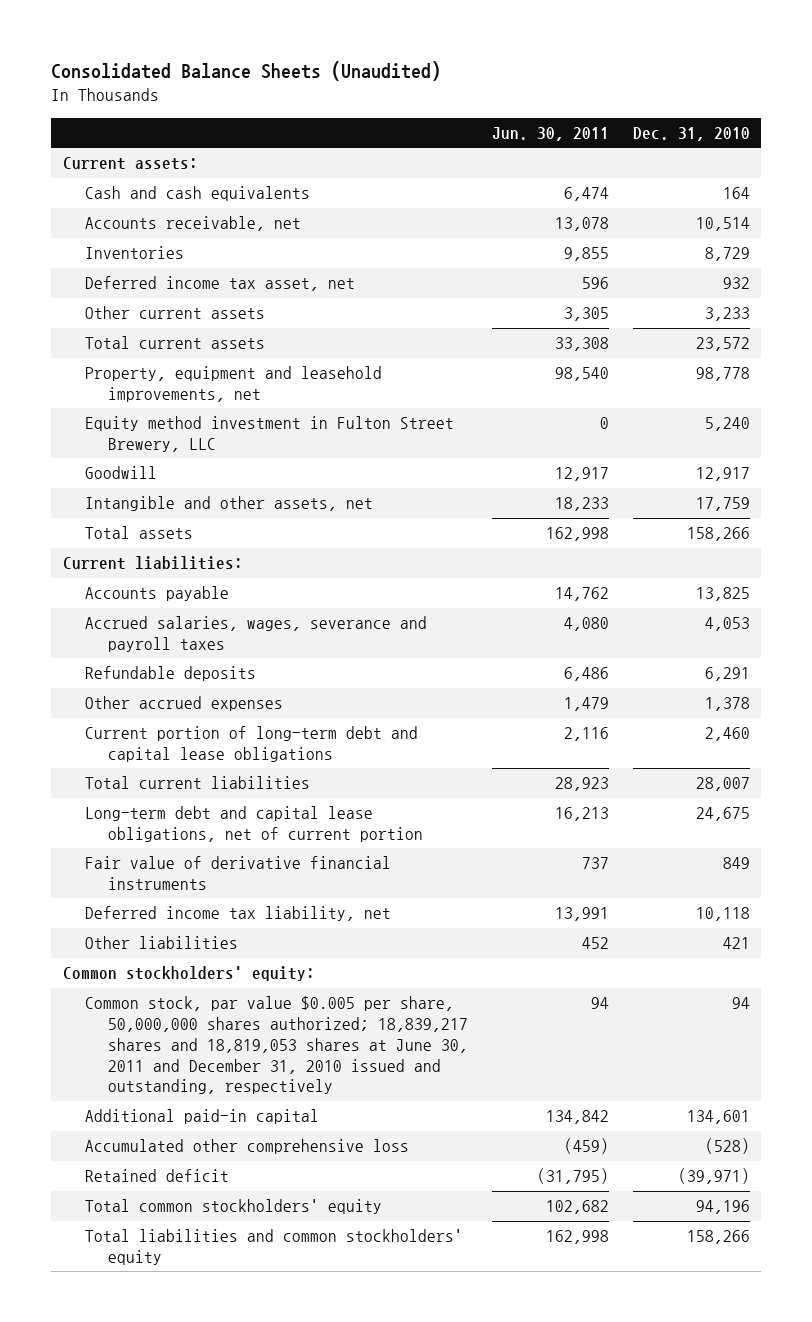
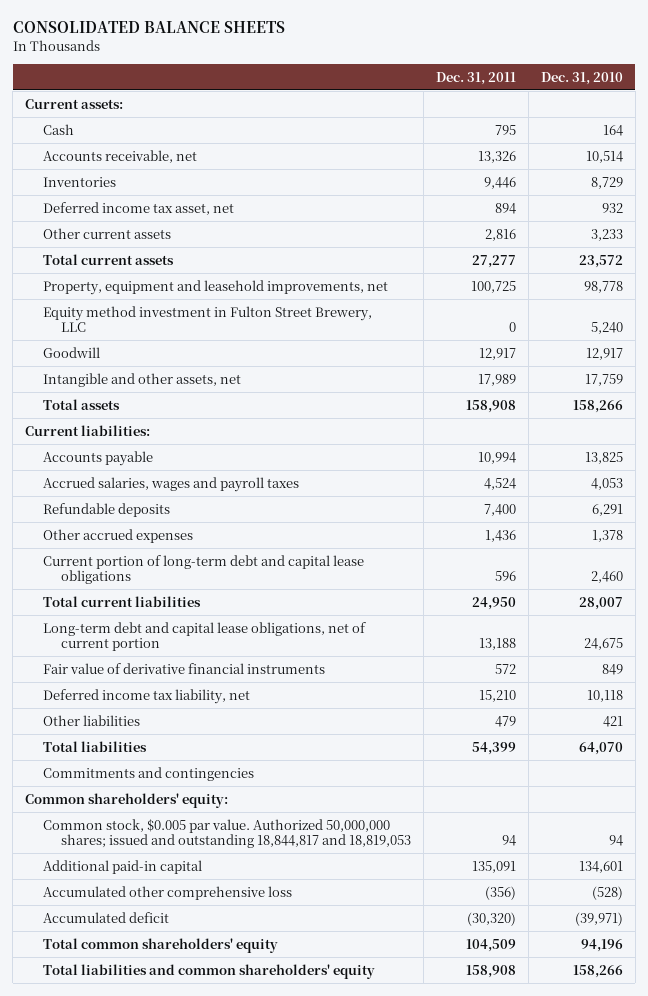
[50,61,441,82] Consolidated Balance Sheets (Unaudited) -> [12,21,285,34] CONSOLIDATED BALANCE SHEETS
[491,126,609,141] Jun. 30, 2011 -> none
none -> [436,71,517,85] Dec. 31, 2011
[85,186,311,202] Cash and cash equivalents -> [43,123,75,135] Cash
[85,616,428,653] Accrued salaries, wages, severance and payroll taxes -> [43,476,300,492] Accrued salaries, wages and payroll taxes
none -> [43,740,148,752] Total liabilities
none -> [43,766,255,781] Commitments and contingencies
[62,966,315,982] Common stockholders' equity: -> [25,792,229,808] Common shareholders' equity:
[85,996,469,1095] Common stock, par value $0.005 per share, 50,000,000 shares authorized; 18,839,217 shares and 18,819,053 shares at June 30, 2011 and December 31, 2010 issued and outstanding, respectively -> [43,818,412,849] Common stock, $0.005 par value. Authorized 50,000,000 shares; issued and outstanding 18,844,817 and 18,819,053
[85,1169,230,1183] Retained deficit -> [43,911,170,923] Accumulated deficit
[85,1199,383,1215] Total common stockholders' equity -> [43,937,279,953] Total common shareholders' equity
[85,1229,464,1266] Total liabilities and common stockholders' equity -> [43,963,376,979] Total liabilities and common shareholders' equity

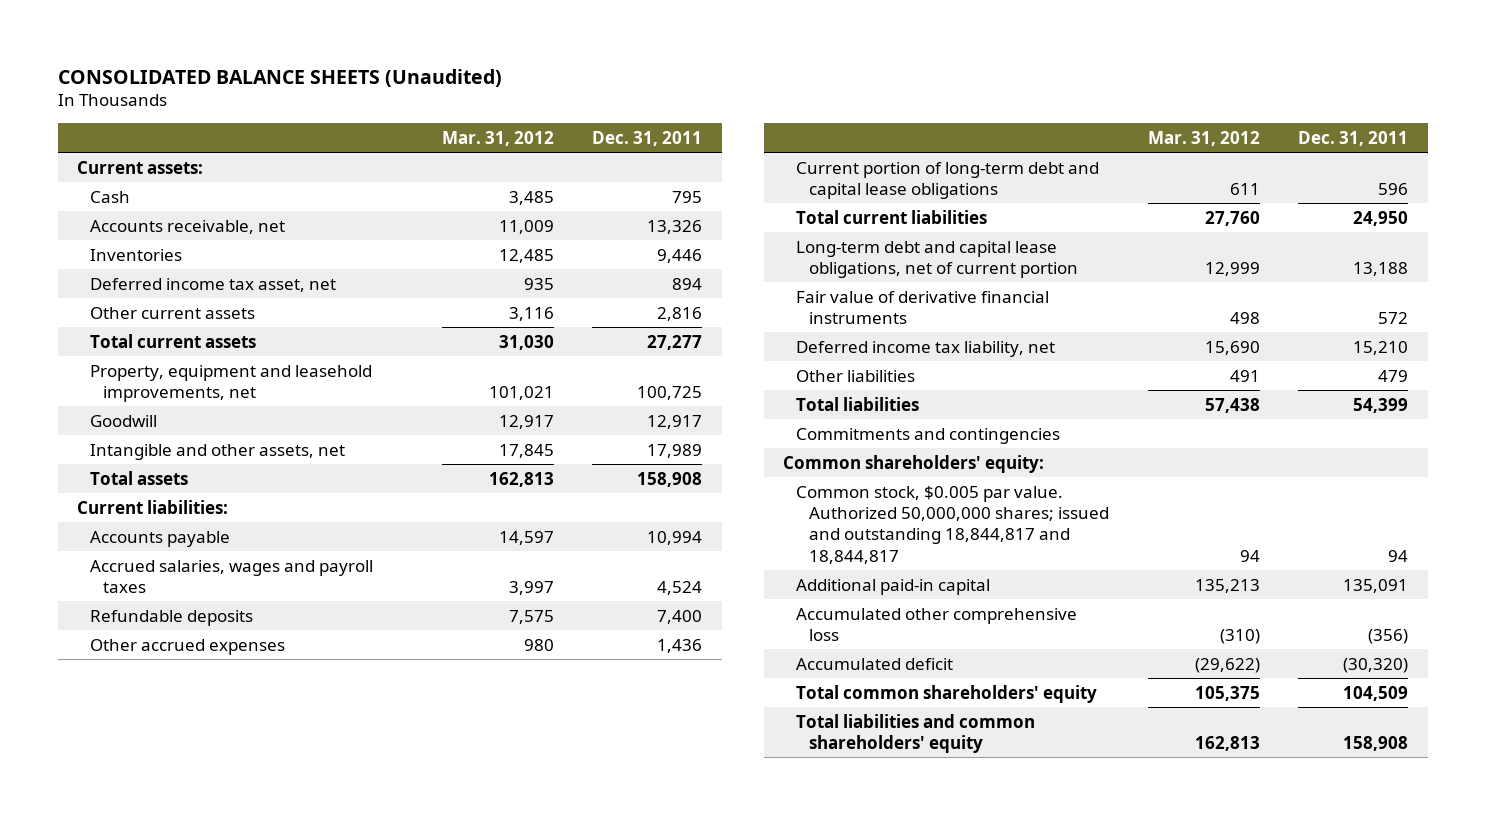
[12,21,285,34] CONSOLIDATED BALANCE SHEETS -> [57,68,502,87] CONSOLIDATED BALANCE SHEETS (Unaudited)
[540,71,623,85] Dec. 31, 2010 -> none
none -> [441,130,554,146] Mar. 31, 2012
[43,305,373,333] Equity method investment in Fulton Street Brewery, LLC -> none
[43,818,412,849] Common stock, $0.005 par value. Authorized 50,000,000 shares; issued and outstanding 18,844,817 and 18,819,053 -> [796,485,1110,564] Common stock, $0.005 par value. Authorized 50,000,000 shares; issued and outstanding 18,844,817 and 18,844,817

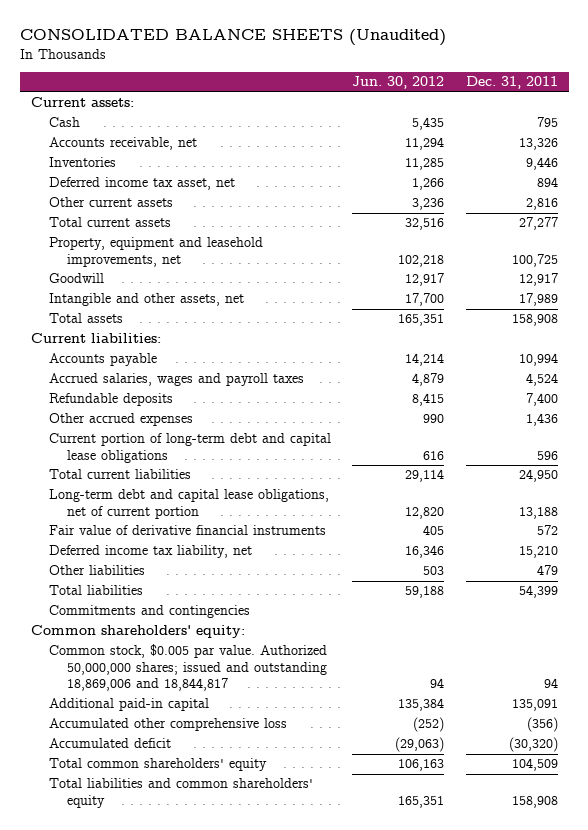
[441,130,554,146] Mar. 31, 2012 -> none
none -> [352,76,445,90] Jun. 30, 2012
[796,485,1110,564] Common stock, $0.005 par value. Authorized 50,000,000 shares; issued and outstanding 18,844,817 and 18,844,817 -> [48,644,327,692] Common stock, $0.005 par value. Authorized 50,000,000 shares; issued and outstanding 18,869,006 and 18,844,817

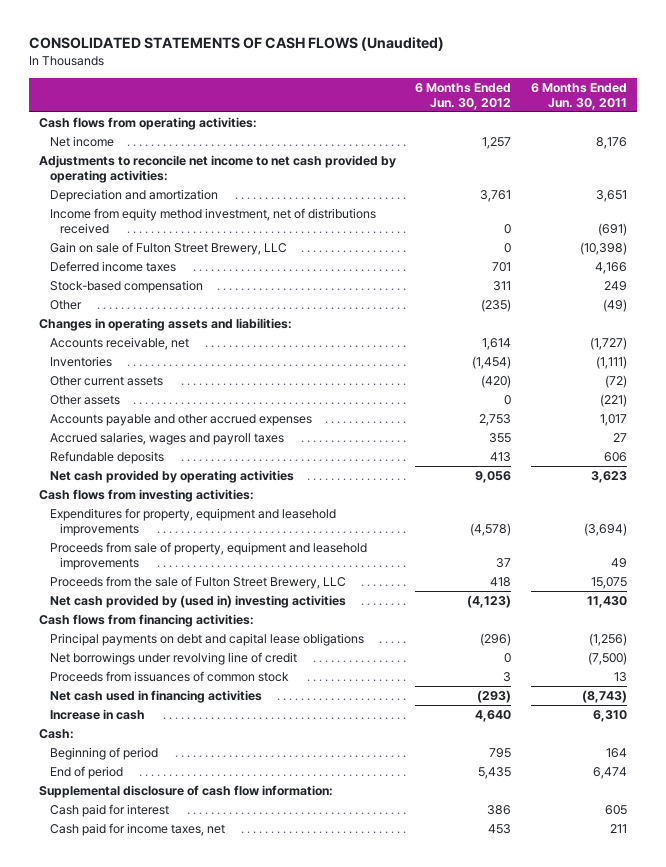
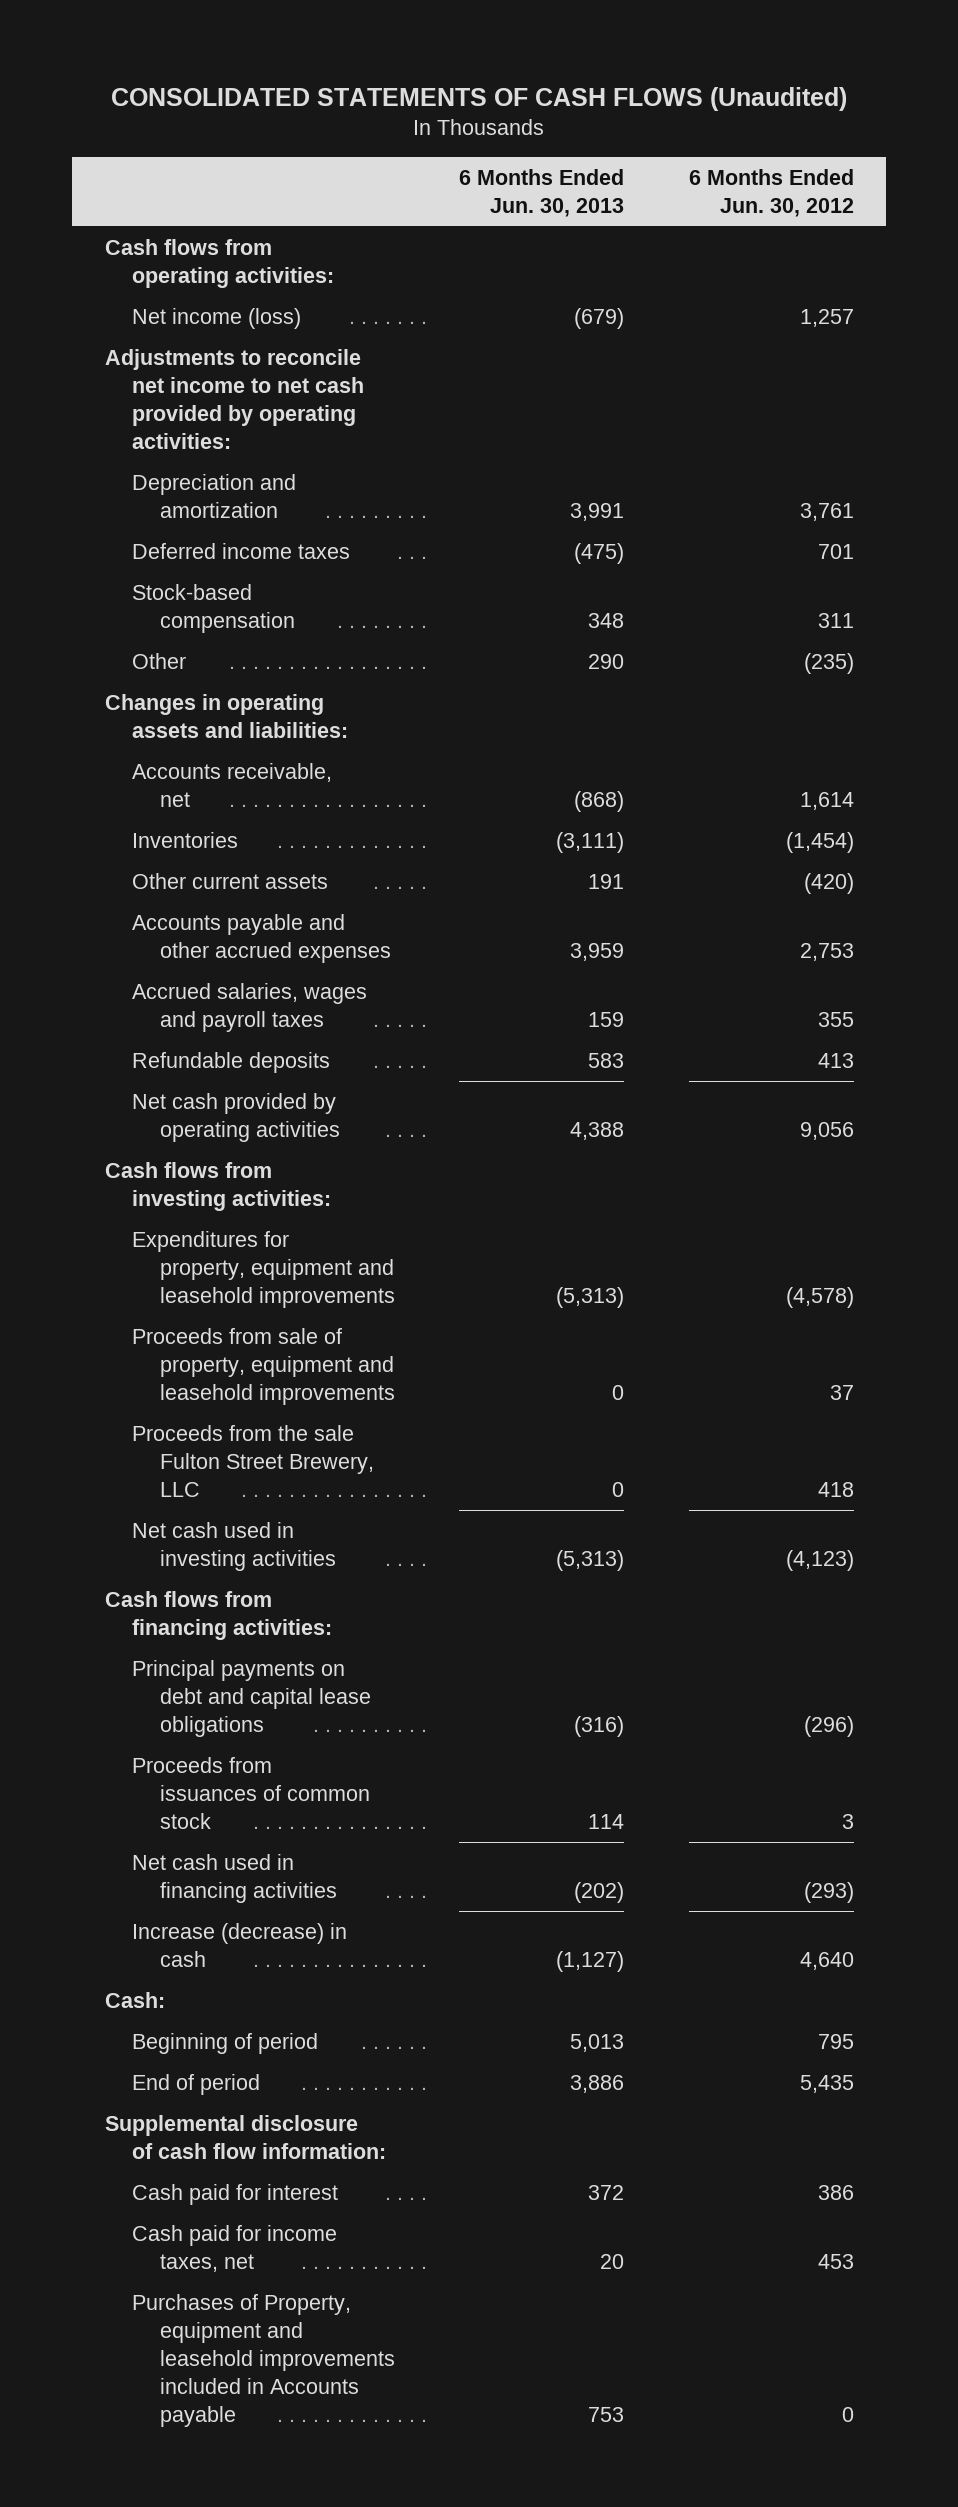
[531,82,628,110] 6 Months Ended Jun. 30, 2011 -> none
none -> [459,168,625,218] 6 Months Ended Jun. 30, 2013
[49,135,114,147] Net income -> [132,307,302,329] Net income (loss)
[49,207,376,234] Income from equity method investment, net of distributions received -> none
[49,241,287,255] Gain on sale of Fulton Street Brewery, LLC -> none
[49,394,120,405] Other assets -> none
[49,575,346,589] Proceeds from the sale of Fulton Street Brewery, LLC -> [132,1424,375,1497] Proceeds from the sale Fulton Street Brewery, LLC
[49,594,346,608] Net cash provided by (used in) investing activities -> [132,1521,337,1571] Net cash used in investing activities
[49,651,297,665] Net borrowings under revolving line of credit -> none
[49,708,145,720] Increase in cash -> [132,1922,348,1967] Increase (decrease) in cash
none -> [132,2293,396,2428] Purchases of Property, equipment and leasehold improvements included in Accounts payable

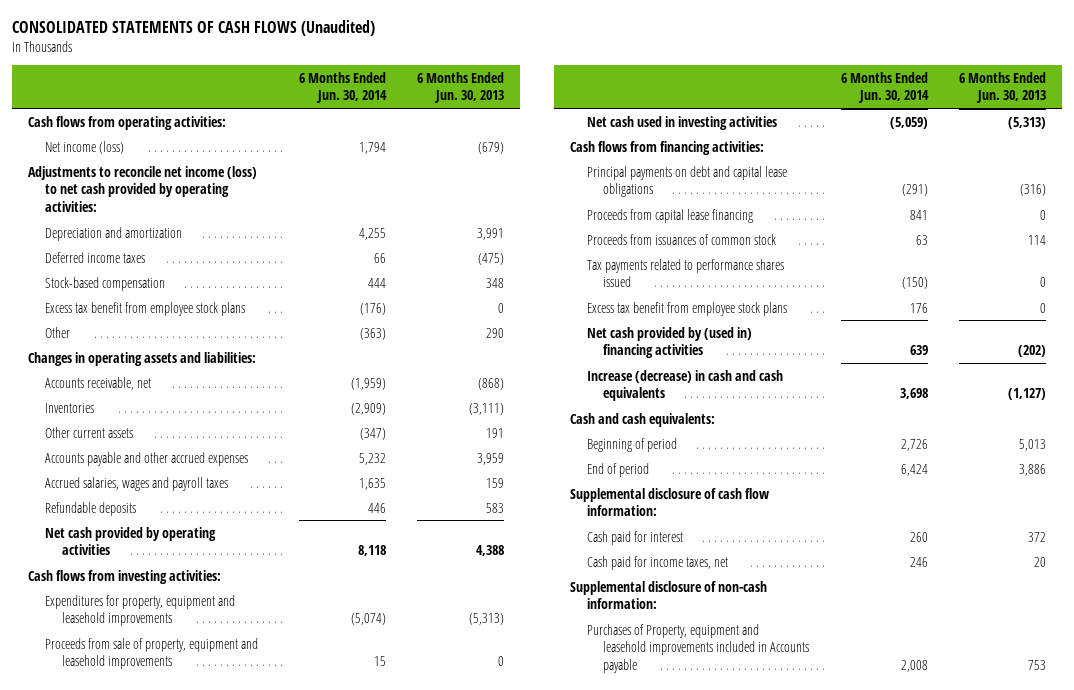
[688,168,854,218] 6 Months Ended Jun. 30, 2012 -> none
none -> [298,71,387,104] 6 Months Ended Jun. 30, 2014
[104,348,365,450] Adjustments to reconcile net income to net cash provided by operating activities: -> [27,165,257,212] Adjustments to reconcile net income (loss) to net cash provided by operating activities:
none -> [44,301,245,316] Excess tax benefit from employee stock plans
[132,1424,375,1497] Proceeds from the sale Fulton Street Brewery, LLC -> none
none -> [586,208,753,223] Proceeds from capital lease financing
none -> [586,258,784,288] Tax payments related to performance shares issued
none -> [586,301,787,316] Excess tax benefit from employee stock plans
[132,1853,338,1903] Net cash used in financing activities -> [586,326,752,359] Net cash provided by (used in) financing activities
[132,1922,348,1967] Increase (decrease) in cash -> [586,369,783,402] Increase (decrease) in cash and cash equivalents
[104,1991,165,2008] Cash: -> [569,412,715,427] Cash and cash equivalents:
none -> [569,580,767,610] Supplemental disclosure of non-cash information:

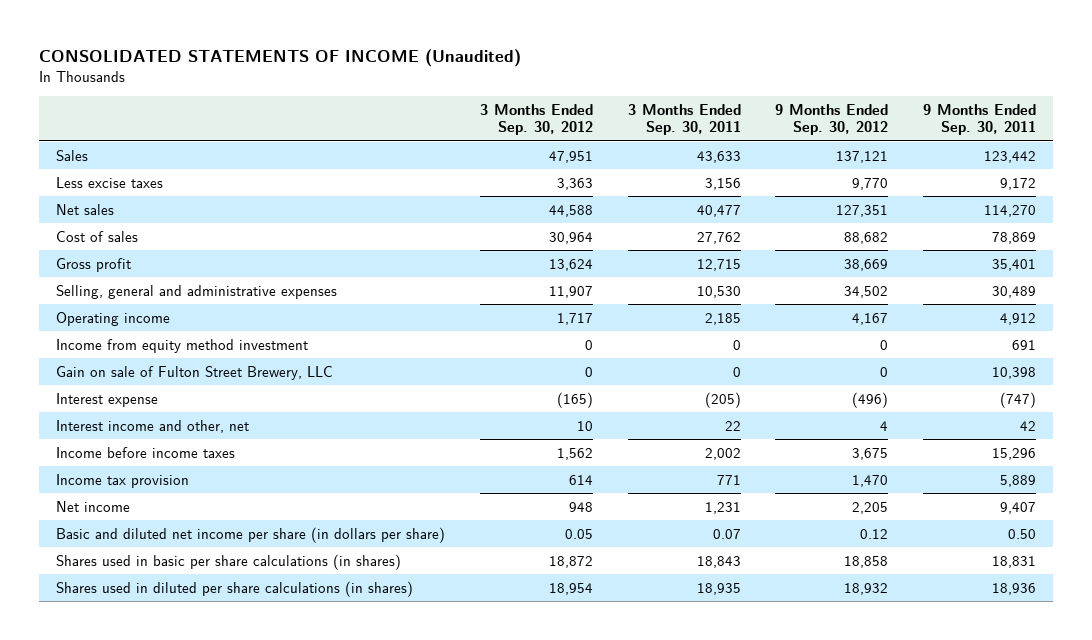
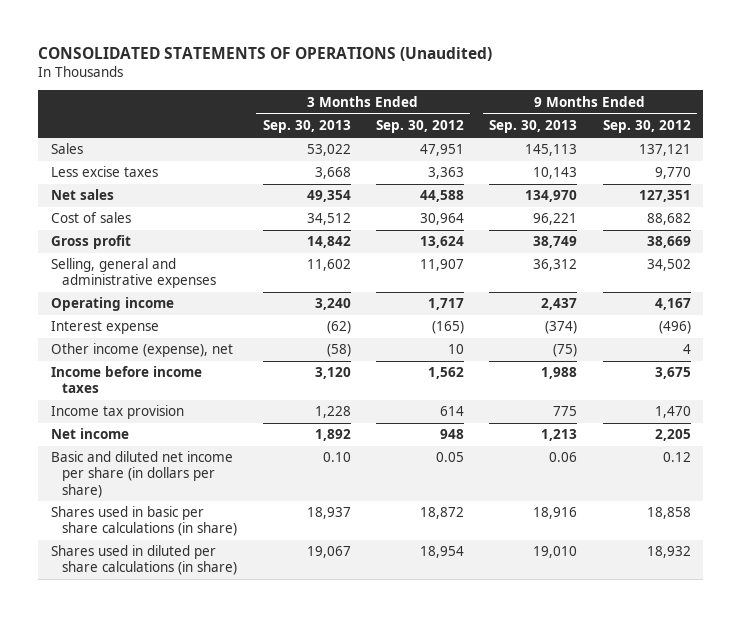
[39,48,522,67] CONSOLIDATED STATEMENTS OF INCOME (Unaudited) -> [38,47,493,62] CONSOLIDATED STATEMENTS OF OPERATIONS (Unaudited)
[627,104,741,136] 3 Months Ended Sep. 30, 2011 -> none
[922,104,1036,136] 9 Months Ended Sep. 30, 2011 -> none
none -> [262,120,351,134] Sep. 30, 2013
none -> [489,120,578,134] Sep. 30, 2013
[56,338,309,353] Income from equity method investment -> none
[56,365,334,380] Gain on sale of Fulton Street Brewery, LLC -> none
[56,419,250,433] Interest income and other, net -> [51,343,234,358] Other income (expense), net
[56,553,402,570] Shares used in basic per share calculations (in shares) -> [51,506,238,537] Shares used in basic per share calculations (in share)
[56,580,414,597] Shares used in diluted per share calculations (in shares) -> [51,545,238,576] Shares used in diluted per share calculations (in share)

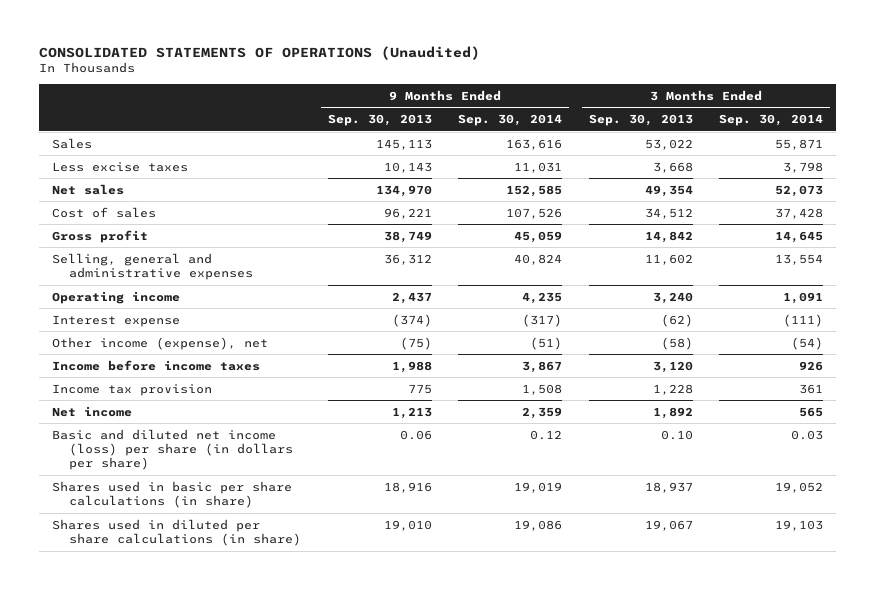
[375,120,464,134] Sep. 30, 2012 -> none
[602,120,691,134] Sep. 30, 2012 -> none
none -> [458,114,563,127] Sep. 30, 2014
none -> [719,114,824,127] Sep. 30, 2014
[51,451,234,498] Basic and diluted net income per share (in dollars per share) -> [52,428,294,471] Basic and diluted net income (loss) per share (in dollars per share)

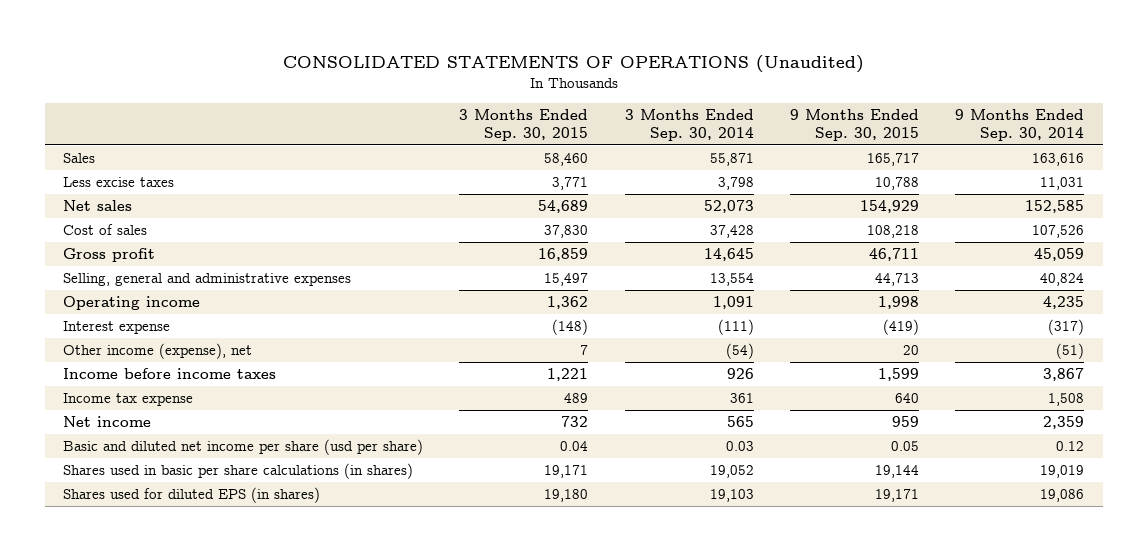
[327,114,432,127] Sep. 30, 2013 -> none
[588,114,693,127] Sep. 30, 2013 -> none
none -> [459,108,589,141] 3 Months Ended Sep. 30, 2015
none -> [790,108,920,141] 9 Months Ended Sep. 30, 2015
[52,383,213,396] Income tax provision -> [63,393,194,407] Income tax expense
[52,428,294,471] Basic and diluted net income (loss) per share (in dollars per share) -> [63,439,424,456] Basic and diluted net income per share (usd per share)
[52,480,293,509] Shares used in basic per share calculations (in share) -> [63,463,414,480] Shares used in basic per share calculations (in shares)
[52,518,302,547] Shares used in diluted per share calculations (in share) -> [63,487,321,504] Shares used for diluted EPS (in shares)

